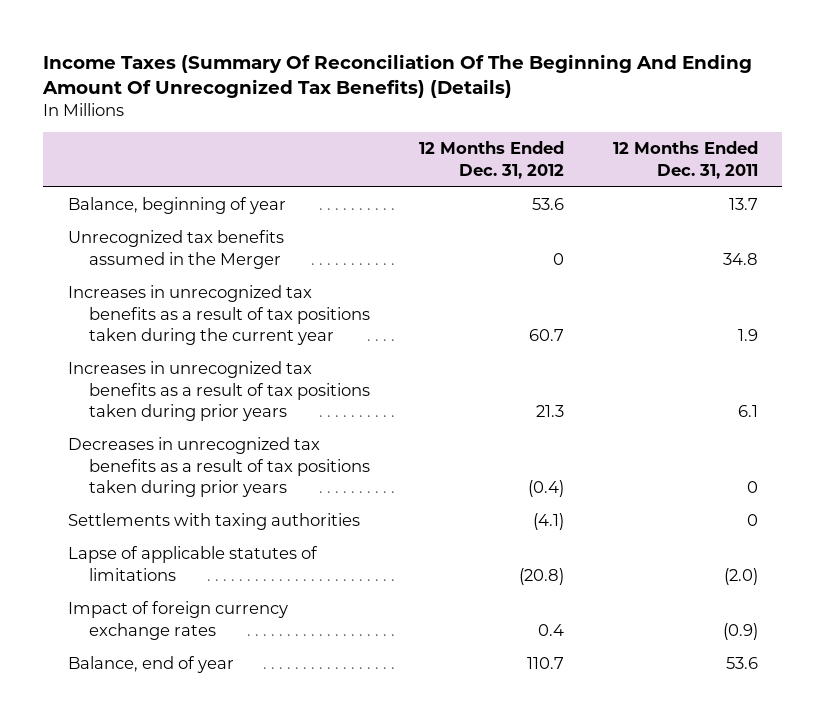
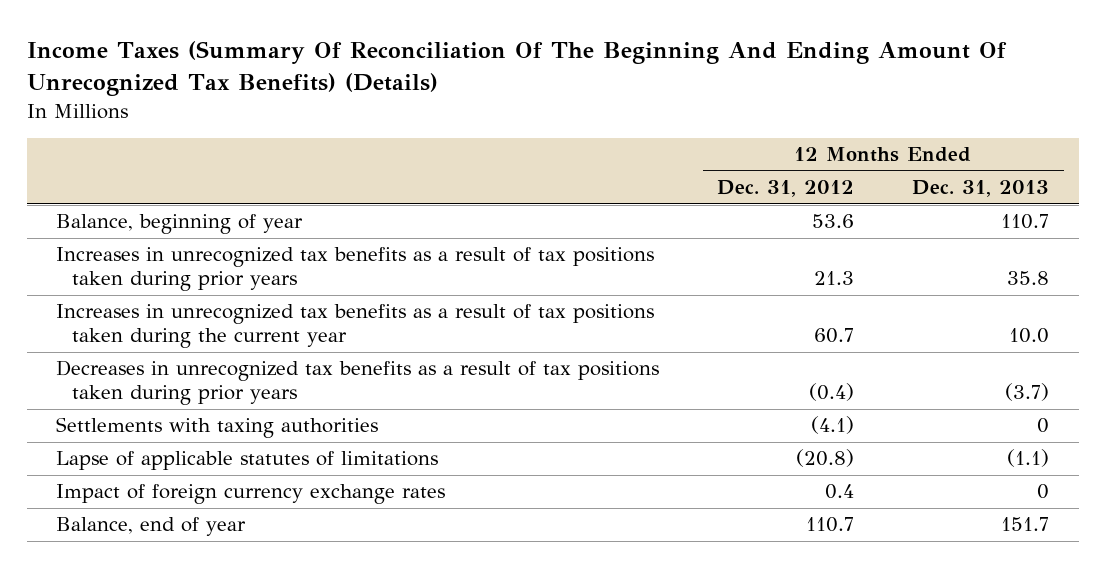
[612,141,758,179] 12 Months Ended Dec. 31, 2011 -> none
none -> [912,180,1050,198] Dec. 31, 2013
[67,230,284,269] Unrecognized tax benefits assumed in the Merger -> none
[67,285,371,345] Increases in unrecognized tax benefits as a result of tax positions taken during the current year -> [55,304,654,349] Increases in unrecognized tax benefits as a result of tax positions taken during the current year

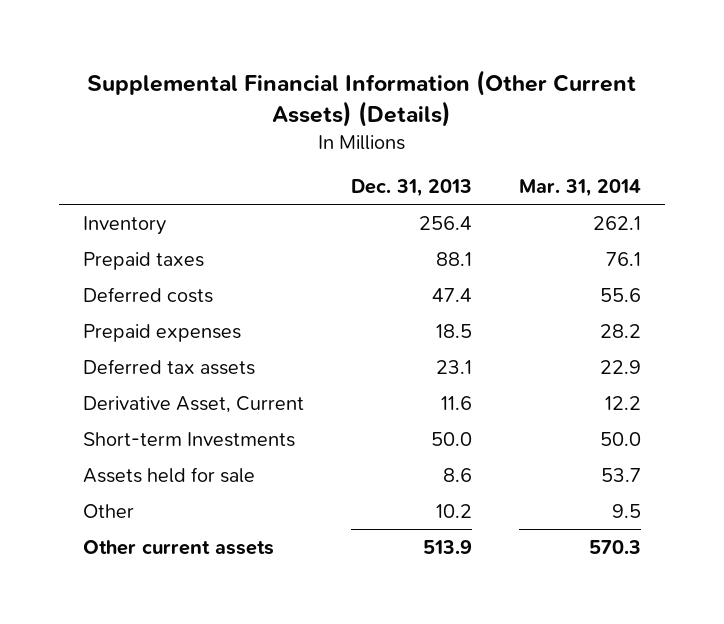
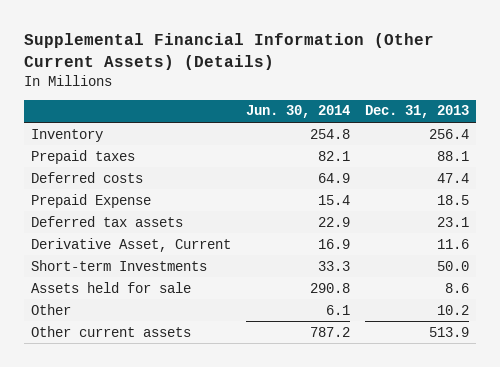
[519,179,642,198] Mar. 31, 2014 -> none
none -> [245,105,350,119] Jun. 30, 2014
[82,323,241,342] Prepaid expenses -> [31,193,152,208] Prepaid Expense

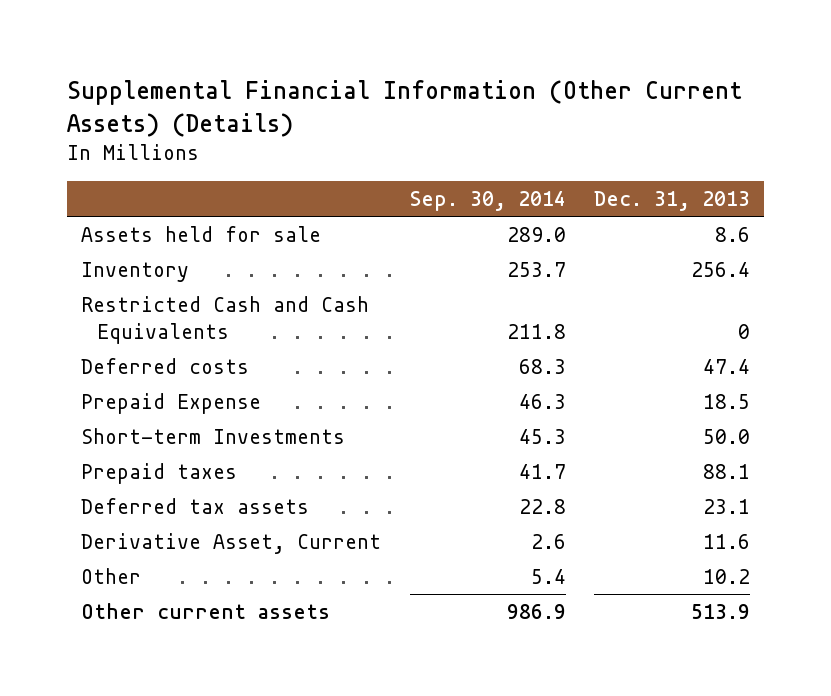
[245,105,350,119] Jun. 30, 2014 -> none
none -> [409,190,566,211] Sep. 30, 2014
[31,281,192,293] Assets held for sale -> [80,225,321,242] Assets held for sale
none -> [80,295,369,344] Restricted Cash and Cash Equivalents
[31,259,208,271] Short-term Investments -> [80,427,345,444] Short-term Investments
[31,149,136,164] Prepaid taxes -> [80,462,237,484] Prepaid taxes

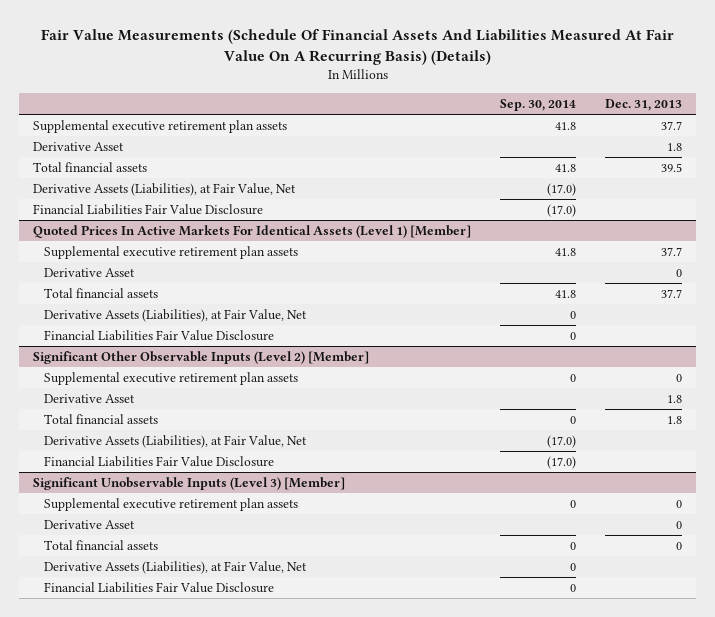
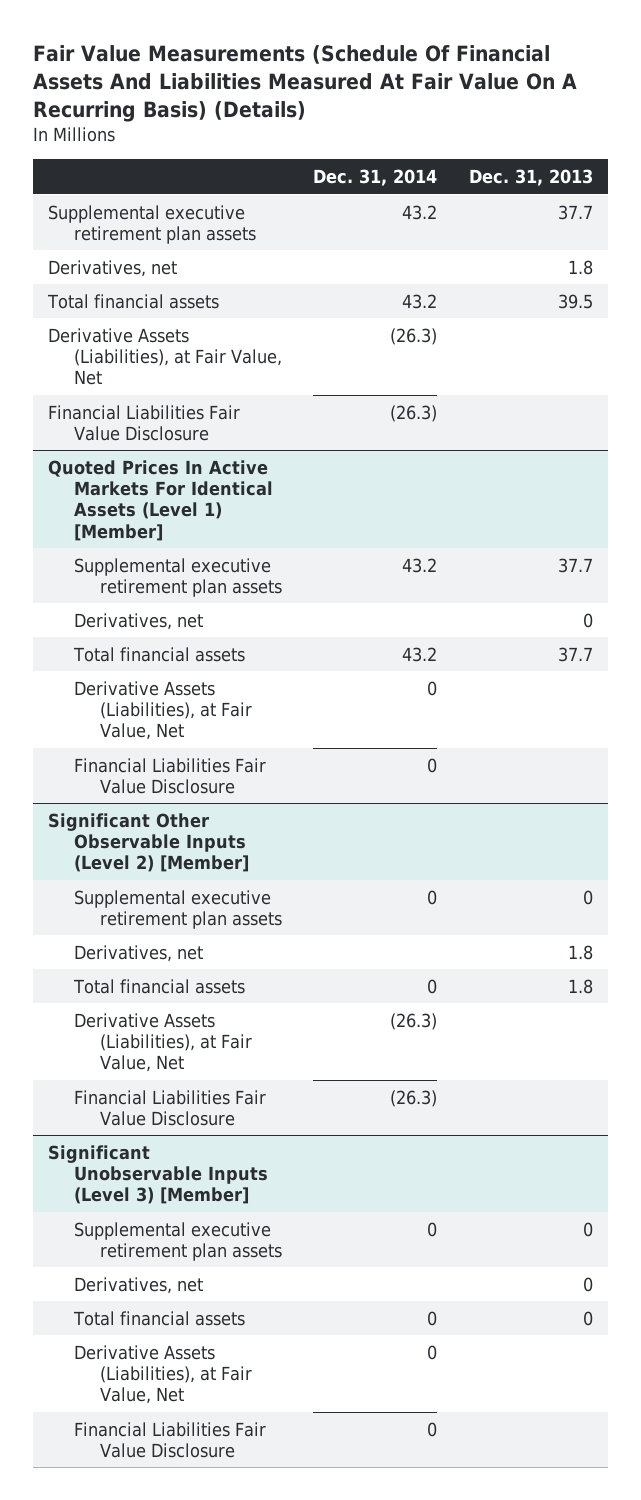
[500,98,577,111] Sep. 30, 2014 -> none
none -> [313,169,438,187] Dec. 31, 2014
[33,141,125,151] Derivative Asset -> [48,259,178,277] Derivatives, net
[43,267,135,277] Derivative Asset -> [74,612,204,630] Derivatives, net
[43,393,135,403] Derivative Asset -> [74,944,204,962] Derivatives, net
[43,519,135,529] Derivative Asset -> [74,1276,204,1294] Derivatives, net

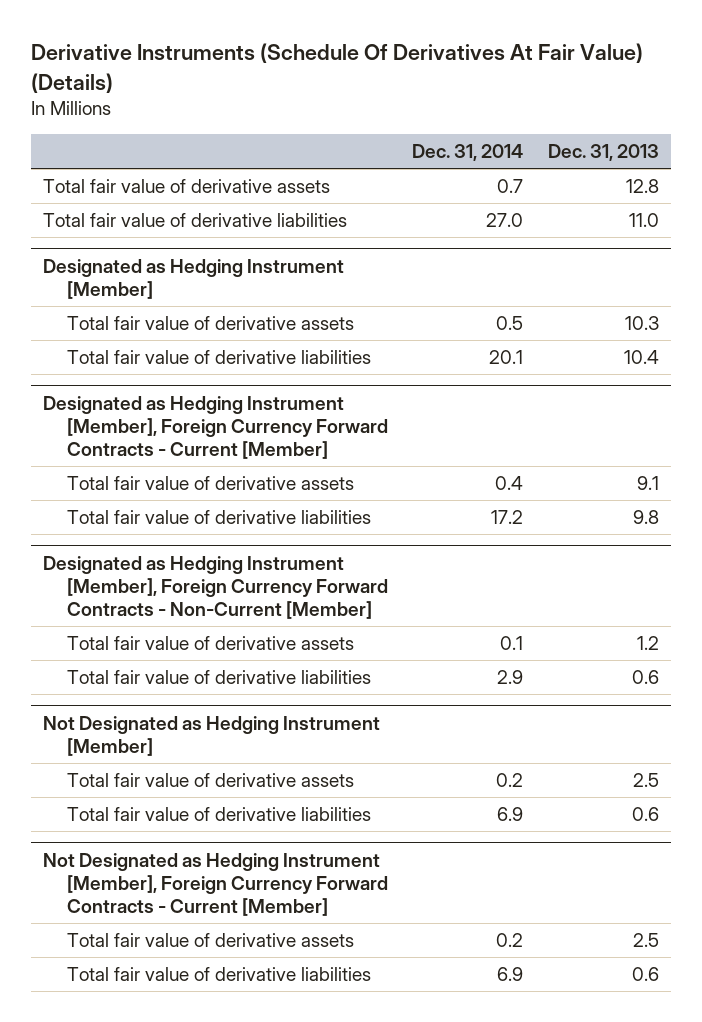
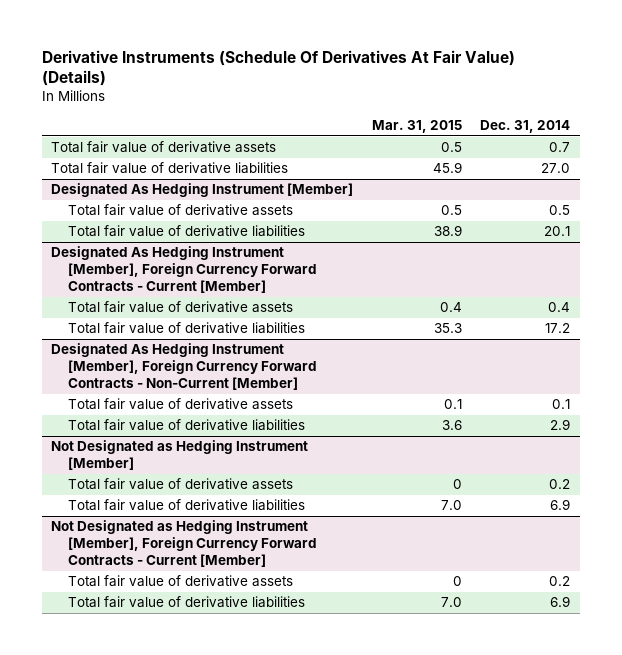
[547,144,659,162] Dec. 31, 2013 -> none
none -> [371,120,462,134] Mar. 31, 2015
[43,258,345,299] Designated as Hedging Instrument [Member] -> [51,183,354,198] Designated As Hedging Instrument [Member]
[43,395,389,459] Designated as Hedging Instrument [Member], Foreign Currency Forward Contracts - Current [Member] -> [51,246,318,294] Designated As Hedging Instrument [Member], Foreign Currency Forward Contracts - Current [Member]
[43,555,389,619] Designated as Hedging Instrument [Member], Foreign Currency Forward Contracts - Non-Current [Member] -> [51,343,318,391] Designated As Hedging Instrument [Member], Foreign Currency Forward Contracts - Non-Current [Member]

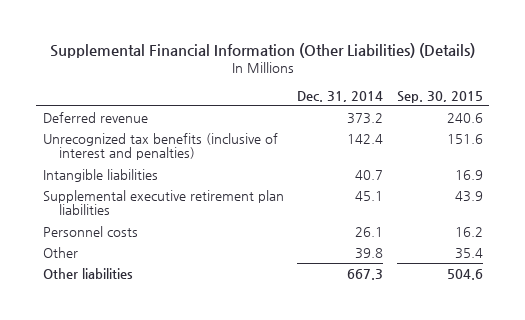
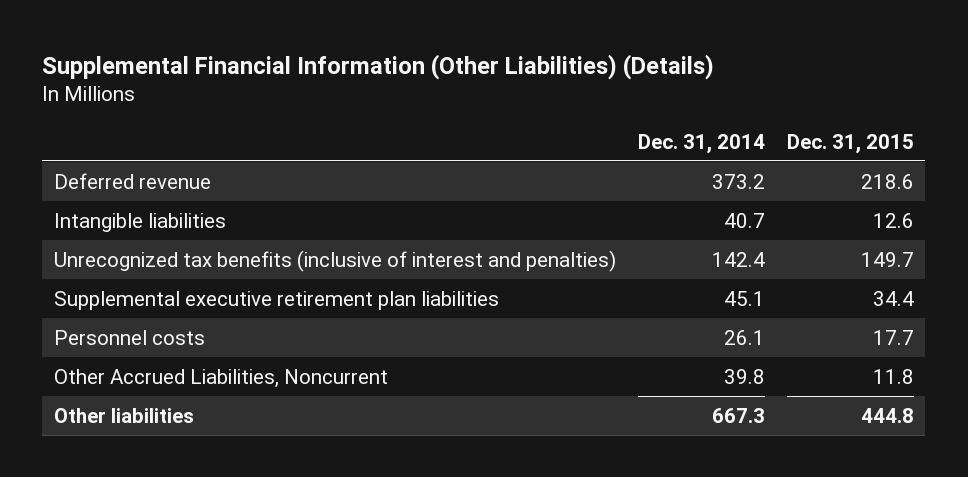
[396,90,483,103] Sep. 30, 2015 -> none
none -> [787,133,915,154] Dec. 31, 2015
[42,132,278,161] Unrecognized tax benefits (inclusive of interest and penalties) -> [53,249,616,272] Unrecognized tax benefits (inclusive of interest and penalties)
[42,246,78,258] Other -> [53,368,388,388] Other Accrued Liabilities, Noncurrent

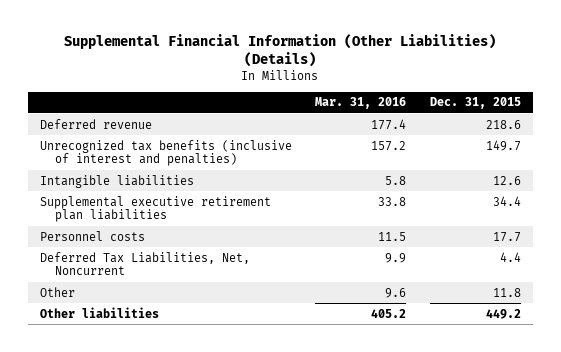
[637,133,765,154] Dec. 31, 2014 -> none
none -> [315,97,407,110] Mar. 31, 2016
[53,212,226,232] Intangible liabilities -> [39,174,194,188] Intangible liabilities
none -> [39,251,250,276] Deferred Tax Liabilities, Net, Noncurrent
[53,368,388,388] Other Accrued Liabilities, Noncurrent -> [39,286,75,297] Other
[861,407,915,423] 444.8 -> [486,308,522,319] 449.2

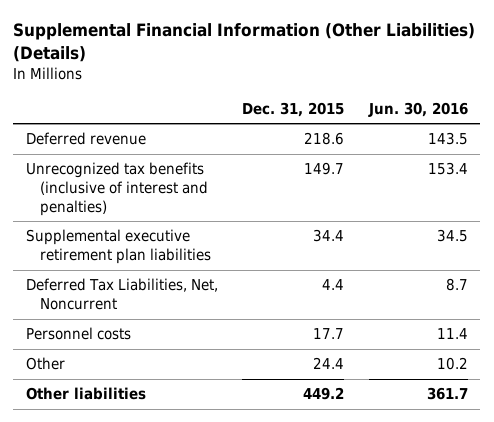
[315,97,407,110] Mar. 31, 2016 -> none
none -> [367,101,468,117] Jun. 30, 2016
[39,174,194,188] Intangible liabilities -> none
[39,230,145,241] Personnel costs -> [25,327,131,341] Personnel costs
[493,287,522,297] 11.8 -> [313,357,345,370] 24.4

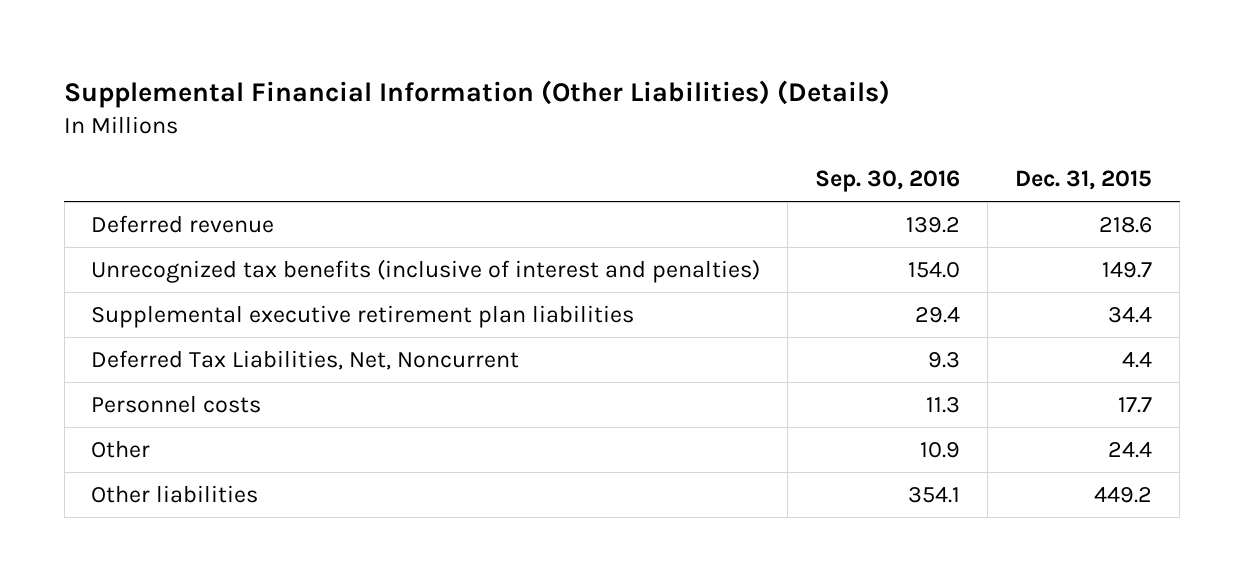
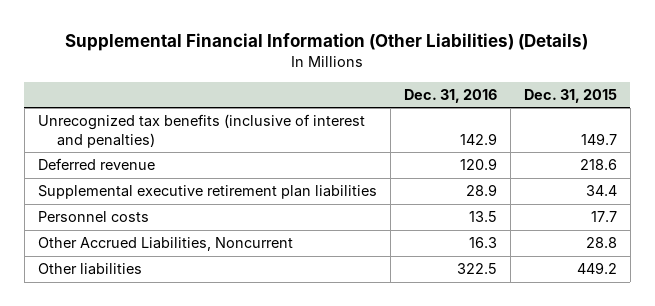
[815,170,961,193] Sep. 30, 2016 -> none
none -> [403,88,497,103] Dec. 31, 2016
[91,214,275,233] Deferred revenue -> [37,158,155,171] Deferred revenue
[91,349,520,370] Deferred Tax Liabilities, Net, Noncurrent -> none
[91,439,151,458] Other -> [37,237,293,252] Other Accrued Liabilities, Noncurrent
[1108,441,1153,458] 24.4 -> [585,237,617,249] 28.8

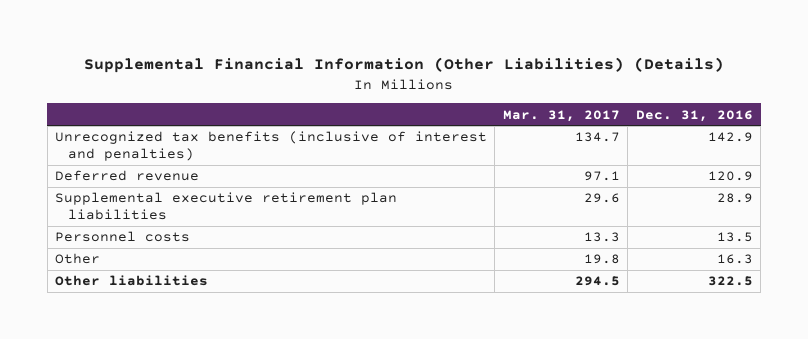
[523,88,617,103] Dec. 31, 2015 -> none
none -> [502,109,620,122] Mar. 31, 2017
[37,237,293,252] Other Accrued Liabilities, Noncurrent -> [55,253,101,265] Other

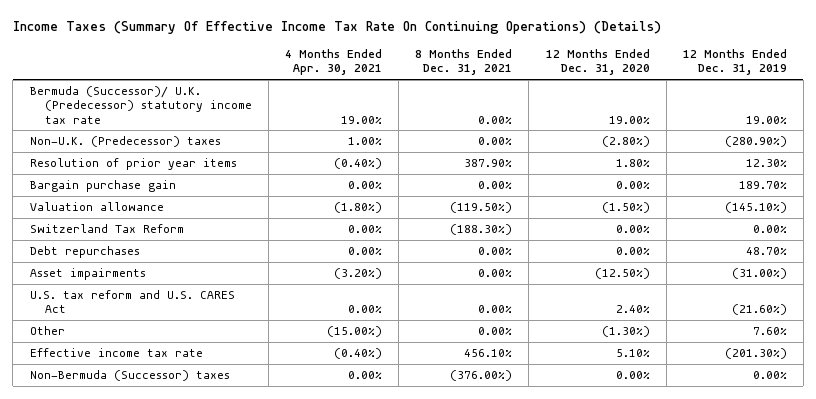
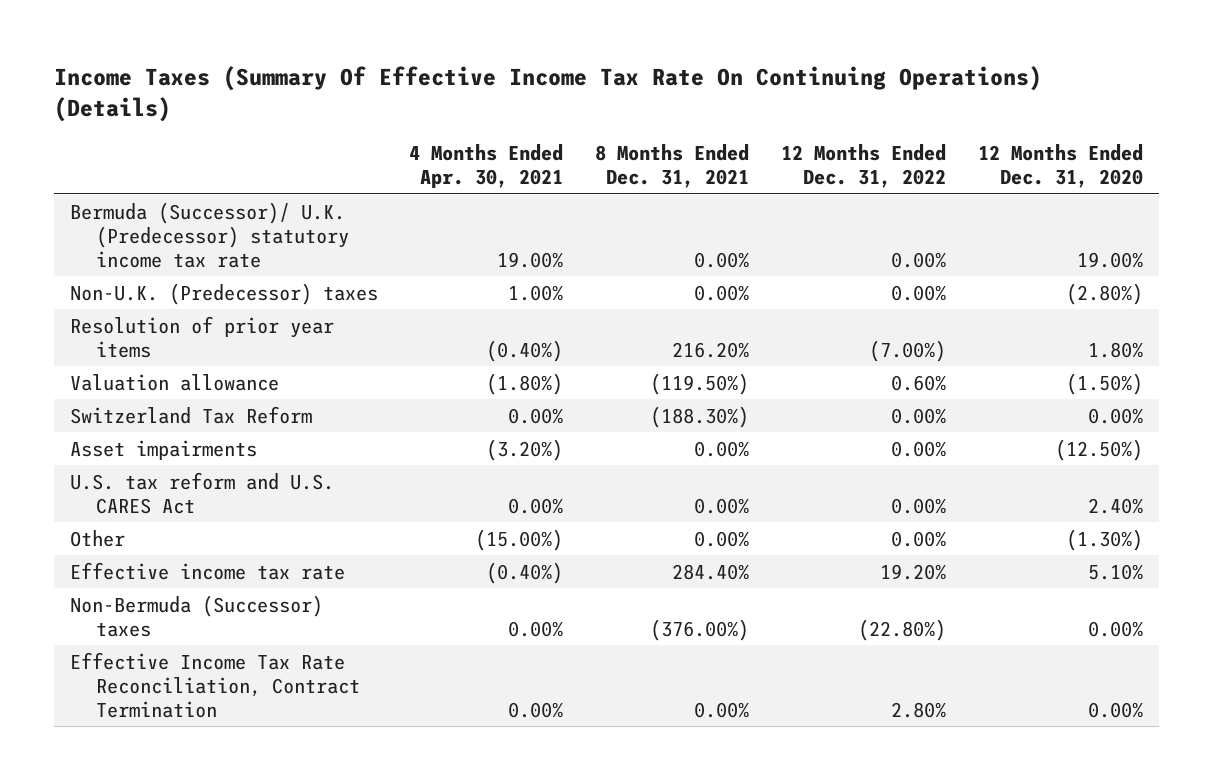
[682,49,787,76] 12 Months Ended Dec. 31, 2019 -> none
none -> [781,144,947,189] 12 Months Ended Dec. 31, 2022
[29,179,176,192] Bargain purchase gain -> none
[464,158,513,167] 387.90% -> [672,341,750,358] 216.20%
[29,245,140,258] Debt repurchases -> none
[464,348,513,357] 456.10% -> [672,563,750,580] 284.40%
none -> [69,651,361,718] Effective Income Tax Rate Reconciliation, Contract Termination

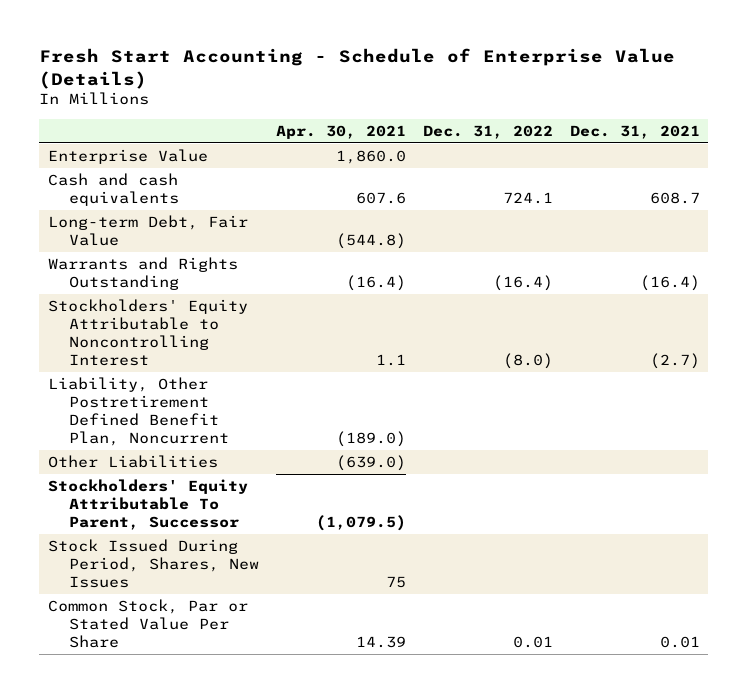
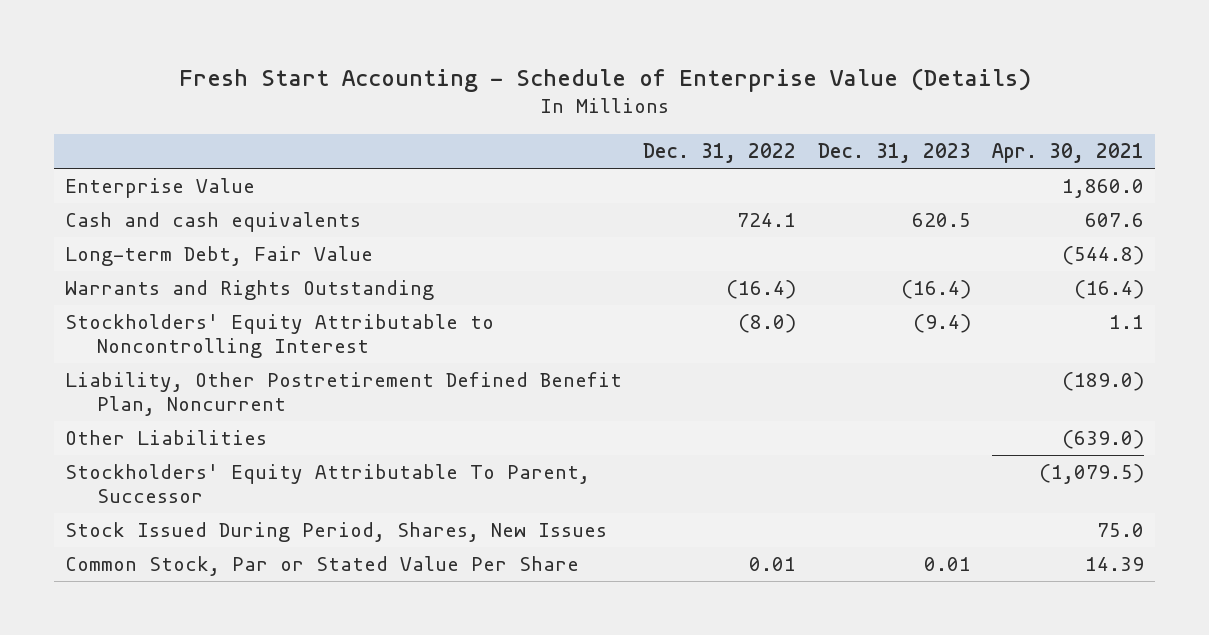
[569,124,700,139] Dec. 31, 2021 -> none
none -> [817,143,971,164] Dec. 31, 2023
[385,576,406,589] 75 -> [1097,523,1145,538] 75.0

